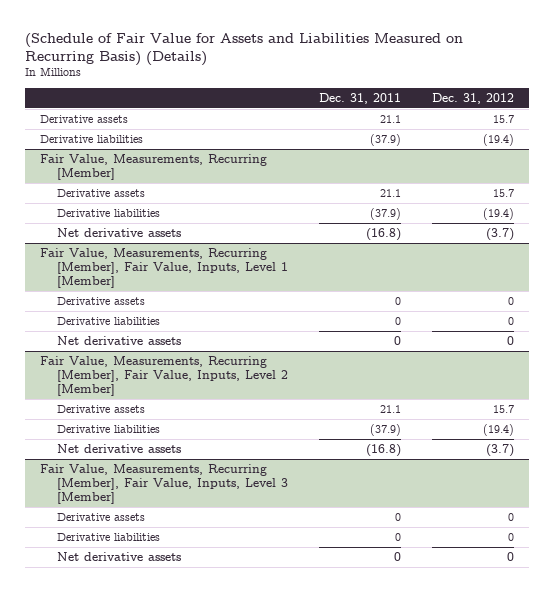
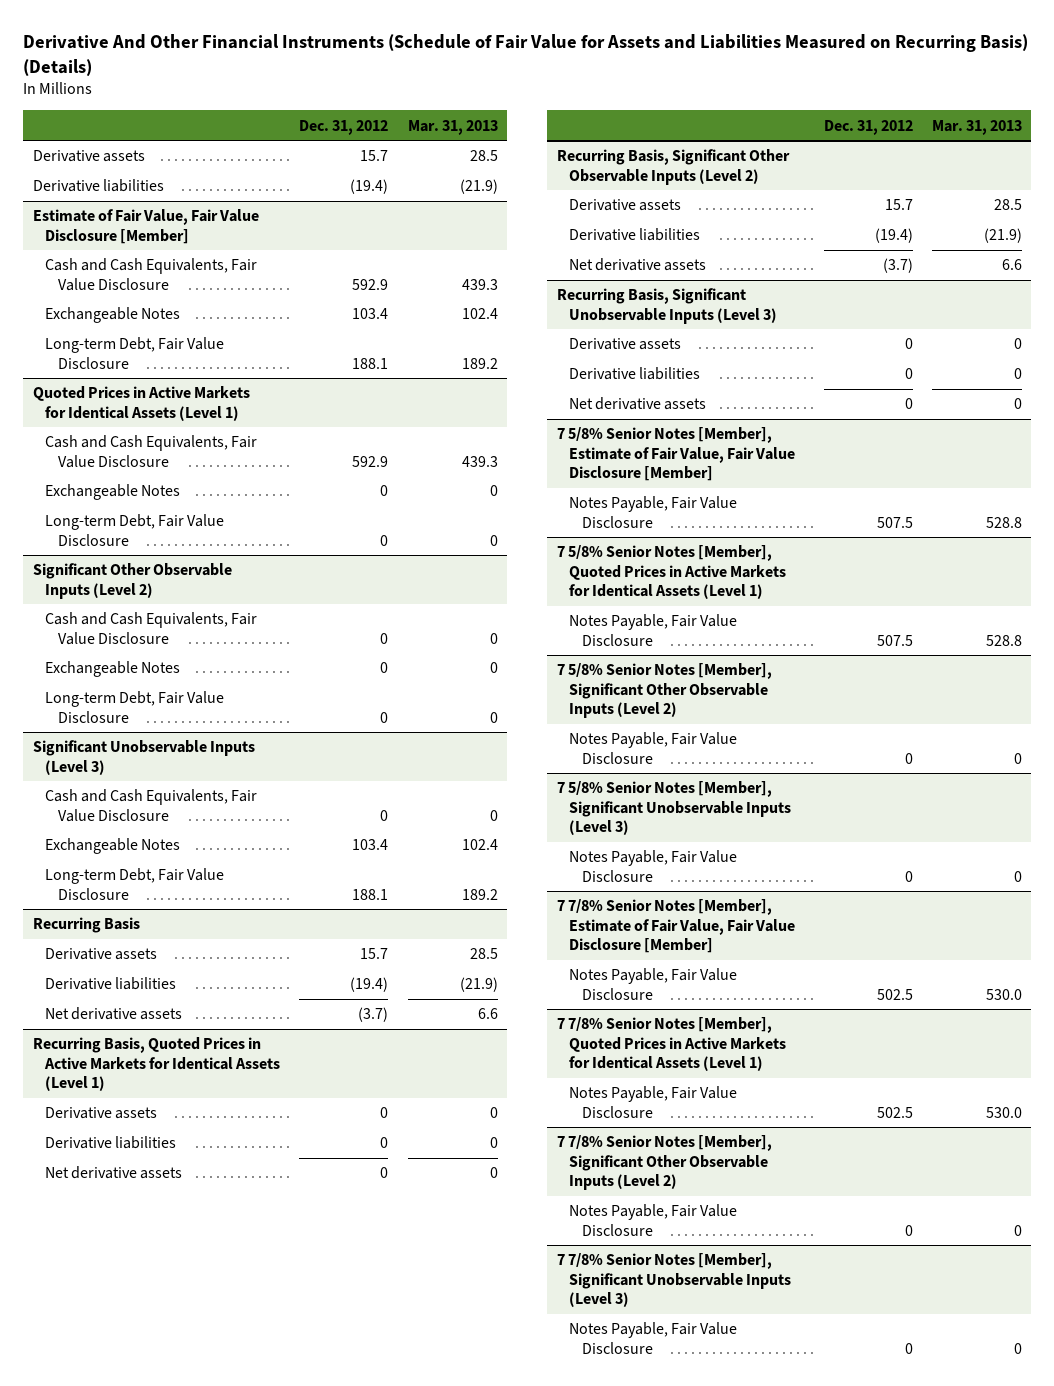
[24,32,463,66] (Schedule of Fair Value for Assets and Liabilities Measured on Recurring Basis) (Details) -> [23,33,1029,76] Derivative And Other Financial Instruments (Schedule of Fair Value for Assets and Liabilities Measured on Recurring Basis) (Details)
[319,92,402,104] Dec. 31, 2011 -> none
none -> [407,119,498,135] Mar. 31, 2013
[40,153,268,180] Fair Value, Measurements, Recurring [Member] -> none
none -> [32,209,259,244] Estimate of Fair Value, Fair Value Disclosure [Member]
none -> [45,258,258,291] Cash and Cash Equivalents, Fair Value Disclosure
none -> [45,307,181,324] Exchangeable Notes
none -> [45,337,225,369] Long-term Debt, Fair Value Disclosure
none -> [32,386,250,421] Quoted Prices in Active Markets for Identical Assets (Level 1)
none -> [45,435,258,468] Cash and Cash Equivalents, Fair Value Disclosure
none -> [45,484,181,501] Exchangeable Notes
none -> [45,514,225,546] Long-term Debt, Fair Value Disclosure
none -> [32,563,232,599] Significant Other Observable Inputs (Level 2)
none -> [45,612,258,645] Cash and Cash Equivalents, Fair Value Disclosure
none -> [45,661,181,678] Exchangeable Notes
none -> [45,691,225,723] Long-term Debt, Fair Value Disclosure
none -> [32,740,255,775] Significant Unobservable Inputs (Level 3)
none -> [45,789,258,822] Cash and Cash Equivalents, Fair Value Disclosure
none -> [45,838,181,855] Exchangeable Notes
none -> [45,868,225,900] Long-term Debt, Fair Value Disclosure
none -> [32,917,140,934] Recurring Basis
[40,247,289,289] Fair Value, Measurements, Recurring [Member], Fair Value, Inputs, Level 1 [Member] -> none
none -> [32,1037,281,1092] Recurring Basis, Quoted Prices in Active Markets for Identical Assets (Level 1)
[40,355,289,397] Fair Value, Measurements, Recurring [Member], Fair Value, Inputs, Level 2 [Member] -> none
none -> [556,149,790,185] Recurring Basis, Significant Other Observable Inputs (Level 2)
[40,463,289,505] Fair Value, Measurements, Recurring [Member], Fair Value, Inputs, Level 3 [Member] -> none
none -> [556,288,778,324] Recurring Basis, Significant Unobservable Inputs (Level 3)
none -> [556,427,796,482] 7 5/8% Senior Notes [Member], Estimate of Fair Value, Fair Value Disclosure [Member]
none -> [569,496,738,528] Notes Payable, Fair Value Disclosure
none -> [556,545,787,600] 7 5/8% Senior Notes [Member], Quoted Prices in Active Markets for Identical Assets (Level 1)
none -> [569,614,738,646] Notes Payable, Fair Value Disclosure
none -> [556,663,772,719] 7 5/8% Senior Notes [Member], Significant Other Observable Inputs (Level 2)
none -> [569,732,738,764] Notes Payable, Fair Value Disclosure
none -> [556,781,792,836] 7 5/8% Senior Notes [Member], Significant Unobservable Inputs (Level 3)
none -> [569,850,738,882] Notes Payable, Fair Value Disclosure
none -> [556,899,796,954] 7 7/8% Senior Notes [Member], Estimate of Fair Value, Fair Value Disclosure [Member]
none -> [569,968,738,1000] Notes Payable, Fair Value Disclosure
none -> [556,1017,787,1072] 7 7/8% Senior Notes [Member], Quoted Prices in Active Markets for Identical Assets (Level 1)
none -> [569,1086,738,1118] Notes Payable, Fair Value Disclosure
none -> [556,1135,772,1191] 7 7/8% Senior Notes [Member], Significant Other Observable Inputs (Level 2)
none -> [569,1204,738,1236] Notes Payable, Fair Value Disclosure
none -> [556,1253,792,1308] 7 7/8% Senior Notes [Member], Significant Unobservable Inputs (Level 3)
none -> [569,1322,738,1354] Notes Payable, Fair Value Disclosure

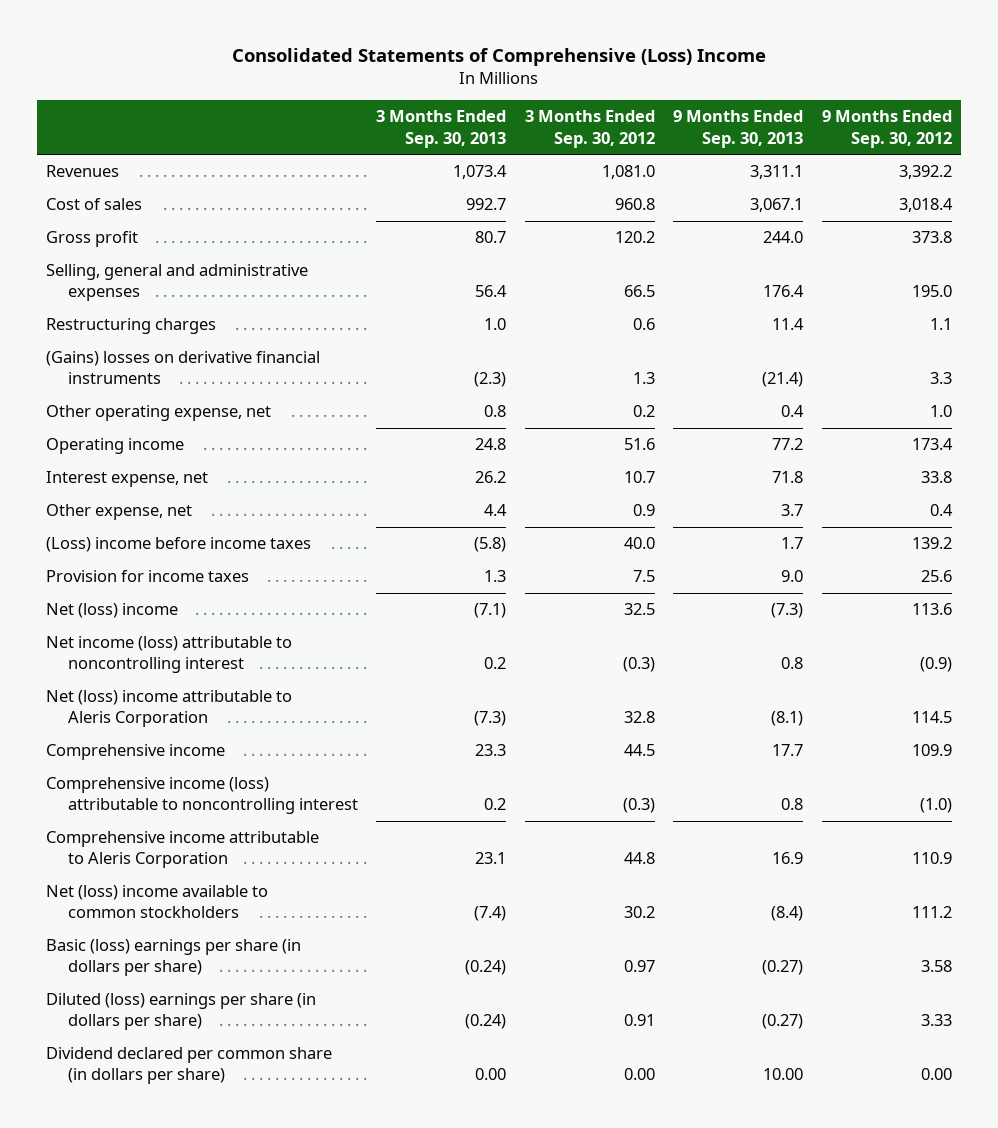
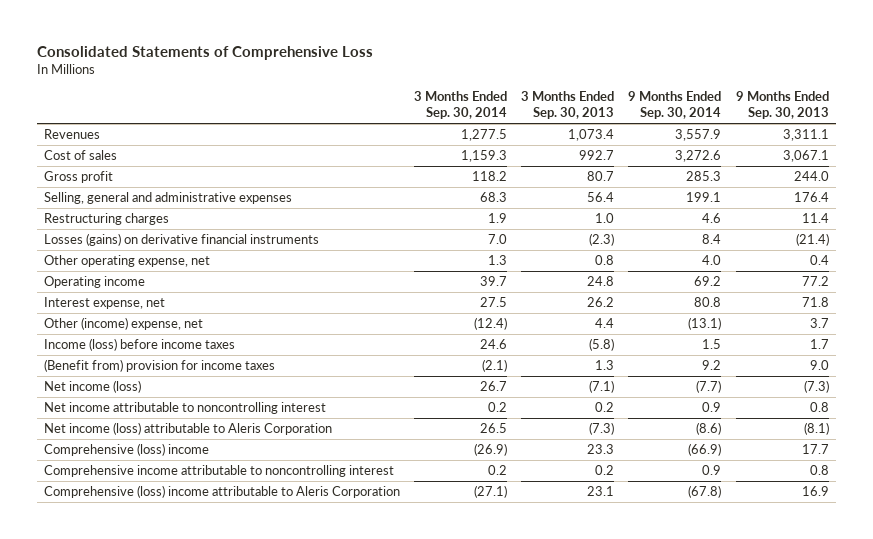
[231,47,766,66] Consolidated Statements of Comprehensive (Loss) Income -> [37,45,374,60] Consolidated Statements of Comprehensive Loss
[524,110,655,148] 3 Months Ended Sep. 30, 2012 -> none
[821,110,952,148] 9 Months Ended Sep. 30, 2012 -> none
none -> [414,91,508,120] 3 Months Ended Sep. 30, 2014
none -> [628,91,722,120] 9 Months Ended Sep. 30, 2014
[45,351,320,385] (Gains) losses on derivative financial instruments -> [44,233,320,247] Losses (gains) on derivative financial instruments
[45,885,268,919] Net (loss) income available to common stockholders -> none
[45,939,301,977] Basic (loss) earnings per share (in dollars per share) -> none
[45,993,316,1031] Diluted (loss) earnings per share (in dollars per share) -> none
[45,1047,332,1085] Dividend declared per common share (in dollars per share) -> none
[45,504,192,521] Other expense, net -> [44,317,204,331] Other (income) expense, net
[45,537,311,553] (Loss) income before income taxes -> [44,338,236,352] Income (loss) before income taxes
[45,570,249,583] Provision for income taxes -> [44,359,276,373] (Benefit from) provision for income taxes
[45,603,178,619] Net (loss) income -> [44,380,142,394] Net income (loss)
[45,636,292,674] Net income (loss) attributable to noncontrolling interest -> [44,402,327,415] Net income attributable to noncontrolling interest
[45,690,292,728] Net (loss) income attributable to Aleris Corporation -> [44,422,333,436] Net income (loss) attributable to Aleris Corporation
[45,744,225,761] Comprehensive income -> [44,443,210,457] Comprehensive (loss) income
[45,777,358,815] Comprehensive income (loss) attributable to noncontrolling interest -> [44,465,395,478] Comprehensive income attributable to noncontrolling interest
[45,831,319,869] Comprehensive income attributable to Aleris Corporation -> [44,485,401,499] Comprehensive (loss) income attributable to Aleris Corporation

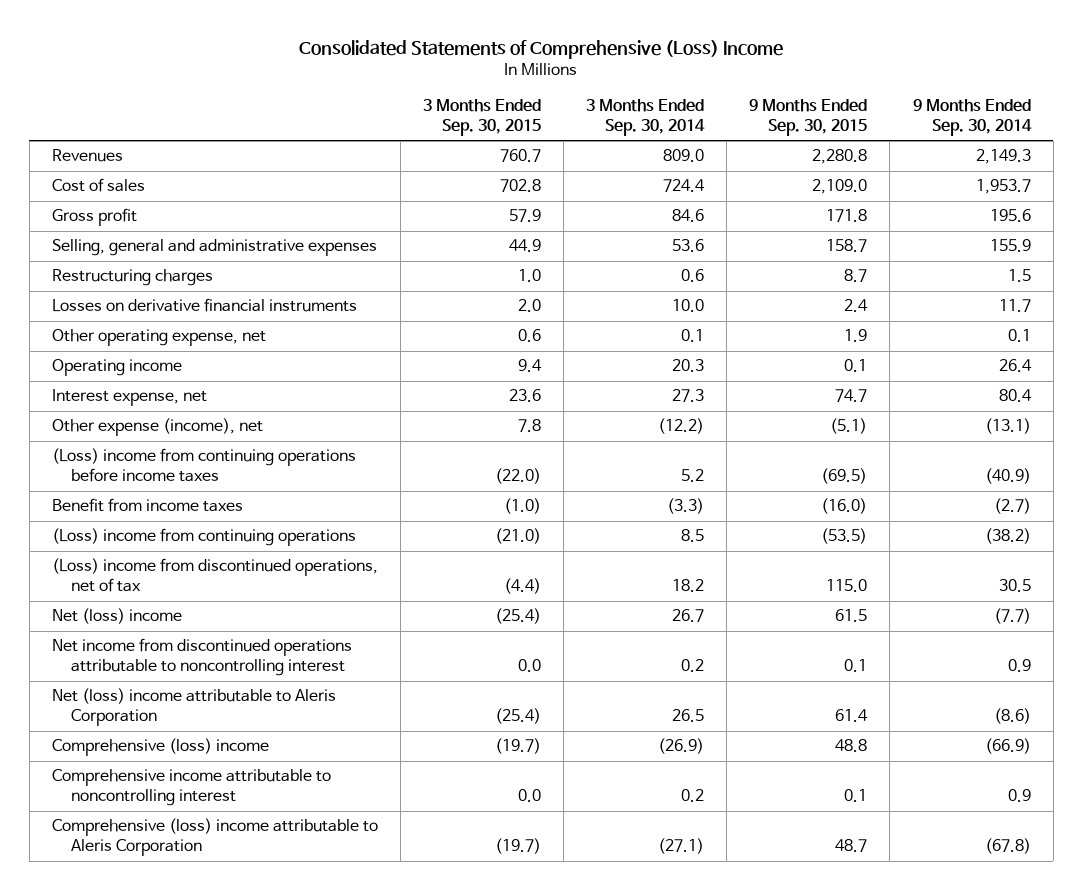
[37,45,374,60] Consolidated Statements of Comprehensive Loss -> [299,39,784,59] Consolidated Statements of Comprehensive (Loss) Income
[521,91,615,120] 3 Months Ended Sep. 30, 2013 -> none
[735,91,829,120] 9 Months Ended Sep. 30, 2013 -> none
none -> [423,99,542,137] 3 Months Ended Sep. 30, 2015
none -> [749,99,868,137] 9 Months Ended Sep. 30, 2015
[461,129,508,142] 1,277.5 -> [663,149,705,163] 809.0
[675,129,722,142] 3,557.9 -> [975,149,1031,165] 2,149.3
[461,150,508,163] 1,159.3 -> [663,179,706,193] 724.4
[675,150,722,163] 3,272.6 -> [975,179,1031,195] 1,953.7
[472,171,508,182] 118.2 -> [672,209,705,223] 84.6
[686,171,722,182] 285.3 -> [989,209,1031,223] 195.6
[480,192,508,203] 68.3 -> [672,239,705,253] 53.6
[686,192,722,203] 199.1 -> [989,239,1031,253] 155.9
[488,213,508,224] 1.9 -> [681,269,705,283] 0.6
[702,213,722,224] 4.6 -> [1007,269,1031,283] 1.5
[44,233,320,247] Losses (gains) on derivative financial instruments -> [51,298,357,313] Losses on derivative financial instruments
[488,234,508,245] 7.0 -> [672,299,705,313] 10.0
[702,234,722,245] 8.4 -> [998,299,1031,313] 11.7
[488,255,508,266] 1.3 -> [681,329,705,343] 0.1
[702,255,722,266] 4.0 -> [1007,329,1031,343] 0.1
[480,276,508,287] 39.7 -> [672,359,705,373] 20.3
[694,276,722,287] 69.2 -> [998,359,1032,373] 26.4
[480,297,508,308] 27.5 -> [672,389,705,403] 27.3
[694,297,722,308] 80.8 -> [998,389,1032,403] 80.4
[44,317,204,331] Other (income) expense, net -> [51,418,263,437] Other expense (income), net
[474,317,508,331] (12.4) -> [658,418,705,435] (12.2)
[44,338,236,352] Income (loss) before income taxes -> [51,448,356,483] (Loss) income from continuing operations before income taxes
[480,339,508,350] 24.6 -> [681,469,705,483] 5.2
[702,339,722,350] 1.5 -> [984,468,1031,485] (40.9)
[44,359,276,373] (Benefit from) provision for income taxes -> [51,498,243,513] Benefit from income taxes
[482,359,508,373] (2.1) -> [667,498,705,515] (3.3)
[702,360,722,371] 9.2 -> [993,498,1031,515] (2.7)
none -> [51,528,356,547] (Loss) income from continuing operations
none -> [51,558,378,593] (Loss) income from discontinued operations, net of tax
[44,380,142,394] Net income (loss) -> [51,608,182,625] Net (loss) income
[44,402,327,415] Net income attributable to noncontrolling interest -> [51,638,352,677] Net income from discontinued operations attributable to noncontrolling interest
[44,422,333,436] Net income (loss) attributable to Aleris Corporation -> [51,688,336,727] Net (loss) income attributable to Aleris Corporation

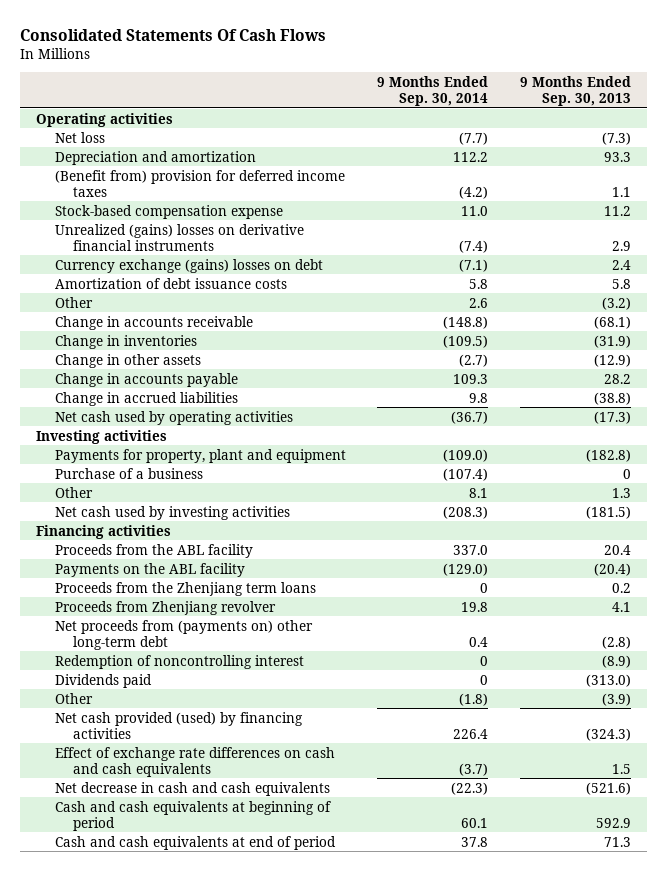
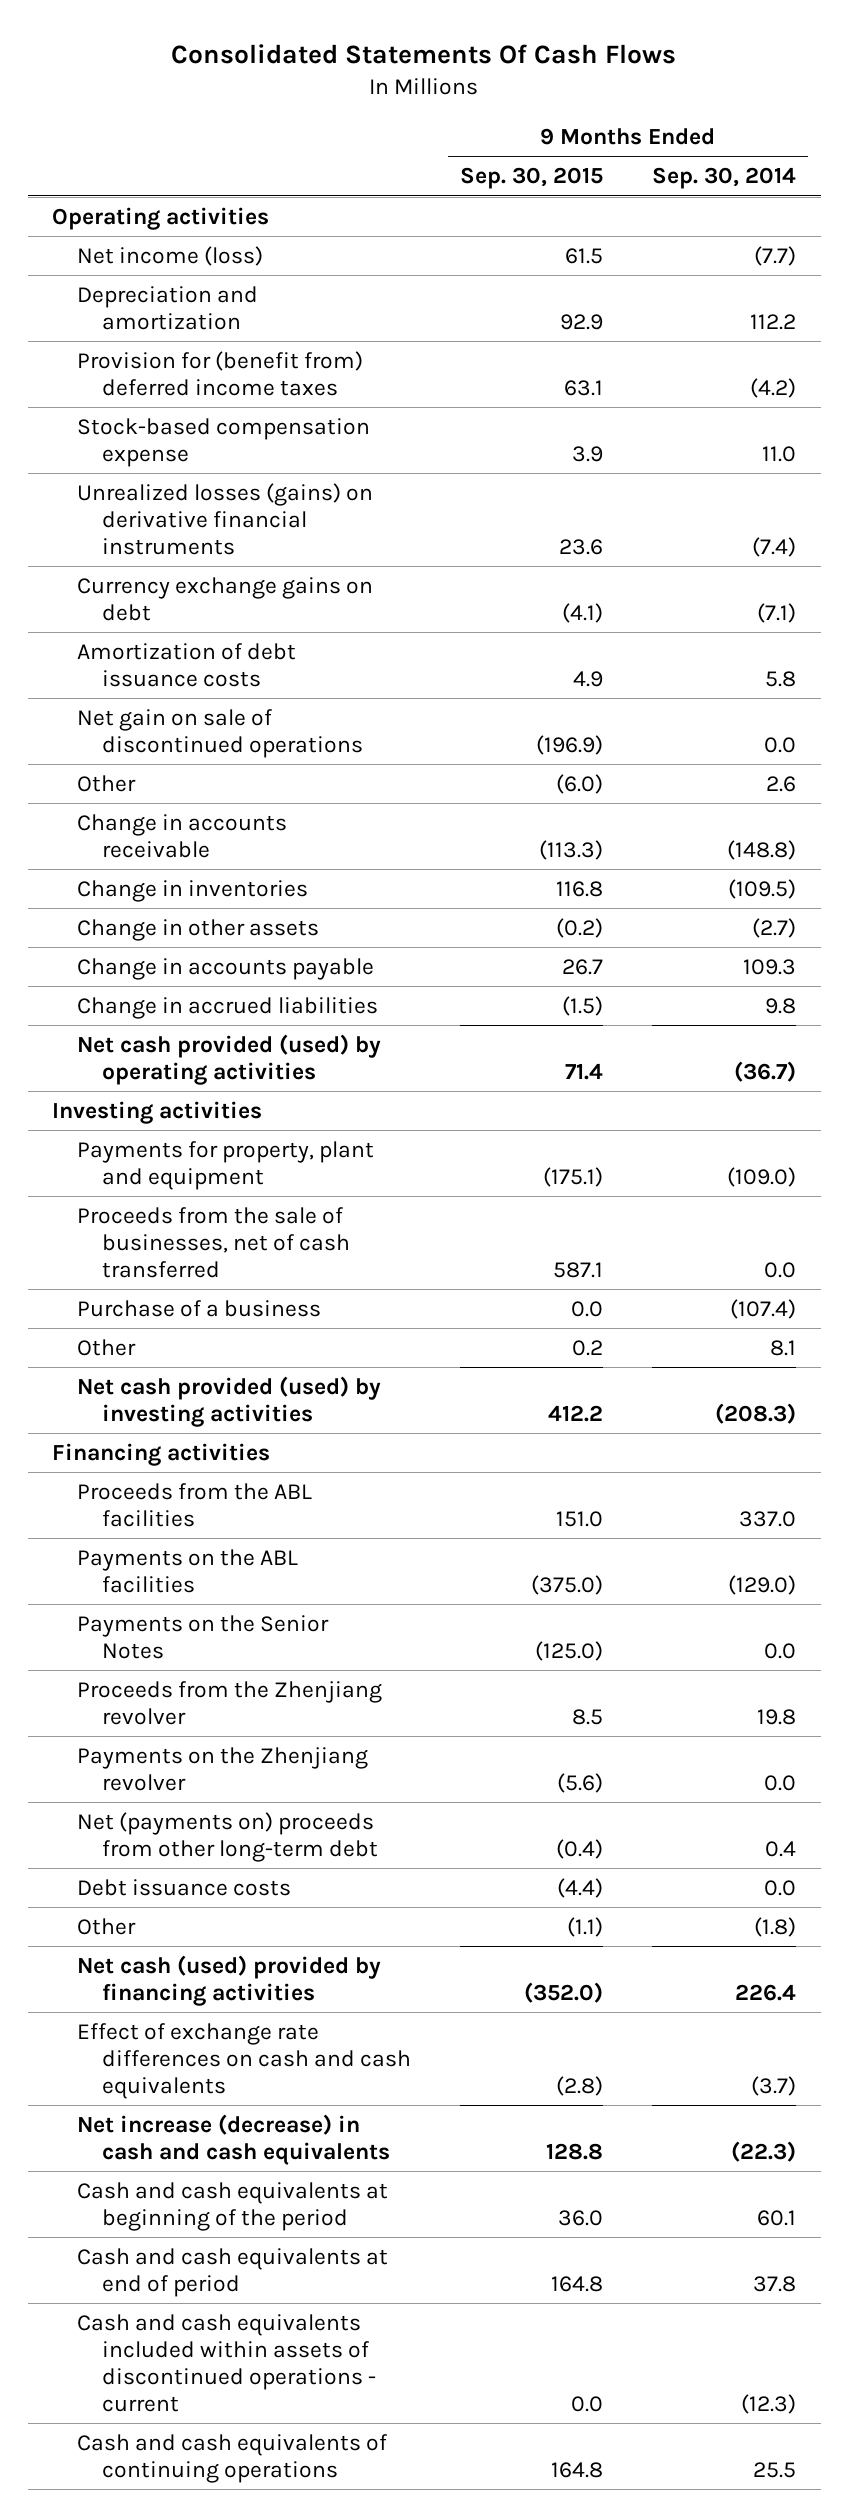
[519,75,631,106] 9 Months Ended Sep. 30, 2013 -> none
none -> [460,167,604,190] Sep. 30, 2015
[54,131,105,143] Net loss -> [77,245,264,266] Net income (loss)
[54,169,345,197] (Benefit from) provision for deferred income taxes -> [77,350,364,396] Provision for (benefit from) deferred income taxes
[54,223,304,251] Unrealized (gains) losses on derivative financial instruments -> [77,482,374,555] Unrealized losses (gains) on derivative financial instruments
[54,258,323,273] Currency exchange (gains) losses on debt -> [77,576,374,621] Currency exchange gains on debt
none -> [77,708,364,758] Net gain on sale of discontinued operations
[54,410,293,425] Net cash used by operating activities -> [77,1033,382,1085] Net cash provided (used) by operating activities
none -> [77,1206,351,1278] Proceeds from the sale of businesses, net of cash transferred
[54,505,290,520] Net cash used by investing activities -> [77,1375,382,1427] Net cash provided (used) by investing activities
[54,581,316,596] Proceeds from the Zhenjiang term loans -> none
[54,654,304,669] Redemption of noncontrolling interest -> none
[54,673,152,688] Dividends paid -> none
[54,543,253,558] Proceeds from the ABL facility -> [77,1482,313,1527] Proceeds from the ABL facilities
[54,562,245,577] Payments on the ABL facility -> [77,1548,299,1593] Payments on the ABL facilities
none -> [77,1614,330,1659] Payments on the Senior Notes
[54,600,276,615] Proceeds from Zhenjiang revolver -> [77,1680,383,1725] Proceeds from the Zhenjiang revolver
none -> [77,1746,369,1791] Payments on the Zhenjiang revolver
[54,619,313,650] Net proceeds from (payments on) other long-term debt -> [77,1811,379,1862] Net (payments on) proceeds from other long-term debt
none -> [77,1878,292,1896] Debt issuance costs
[54,711,303,739] Net cash provided (used) by financing activities -> [77,1954,382,2006] Net cash (used) provided by financing activities
[54,781,330,796] Net decrease in cash and cash equivalents -> [77,2113,391,2165] Net increase (decrease) in cash and cash equivalents
[54,800,331,831] Cash and cash equivalents at beginning of period -> [77,2181,389,2231] Cash and cash equivalents at beginning of the period
none -> [77,2313,377,2412] Cash and cash equivalents included within assets of discontinued operations - current
none -> [77,2433,388,2483] Cash and cash equivalents of continuing operations

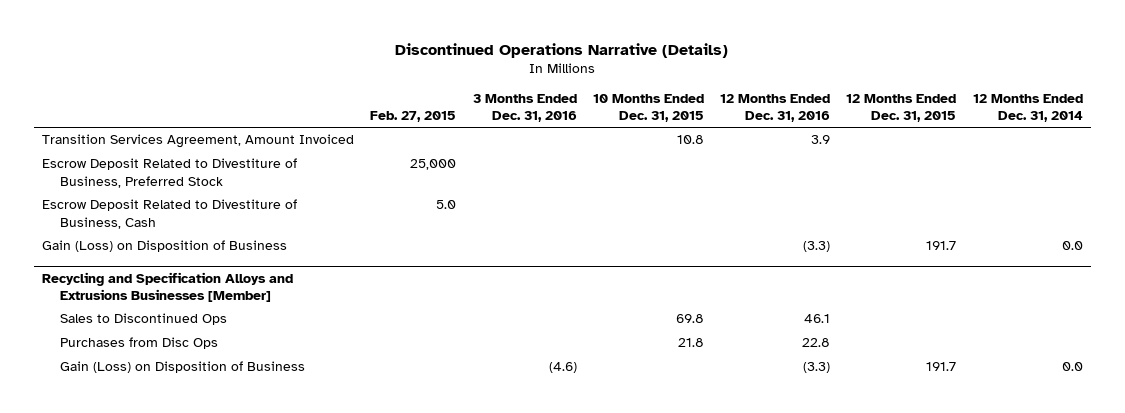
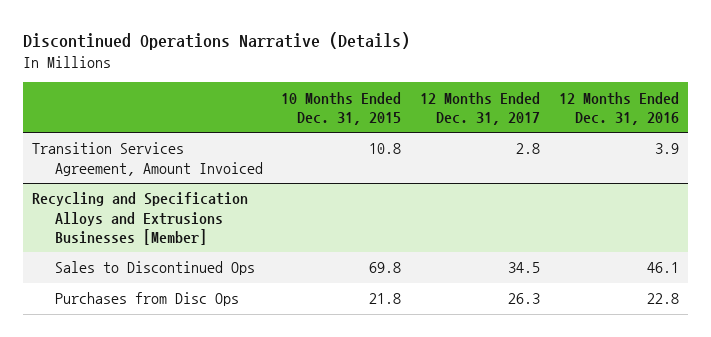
[370,110,457,122] Feb. 27, 2015 -> none
[472,93,577,122] 3 Months Ended Dec. 31, 2016 -> none
[846,93,957,122] 12 Months Ended Dec. 31, 2015 -> none
[972,93,1083,122] 12 Months Ended Dec. 31, 2014 -> none
none -> [419,91,540,126] 12 Months Ended Dec. 31, 2017
[41,158,297,188] Escrow Deposit Related to Divestiture of Business, Preferred Stock -> none
[41,199,297,229] Escrow Deposit Related to Divestiture of Business, Cash -> none
[41,240,287,253] Gain (Loss) on Disposition of Business -> none
[60,361,306,374] Gain (Loss) on Disposition of Business -> none

